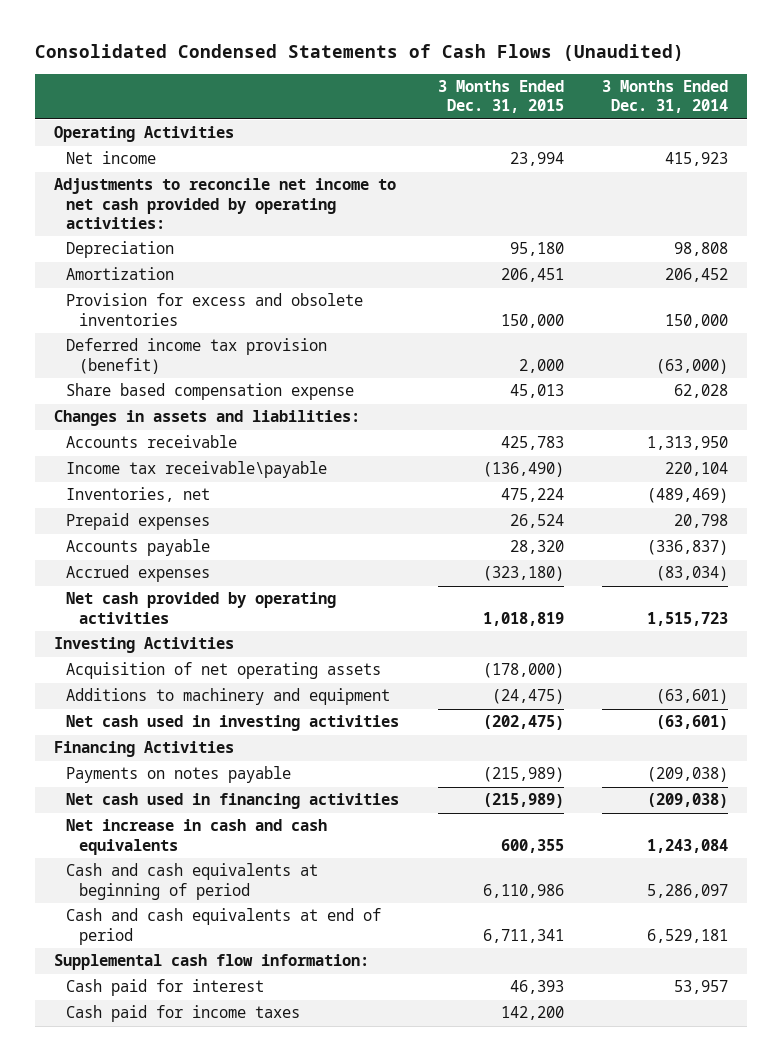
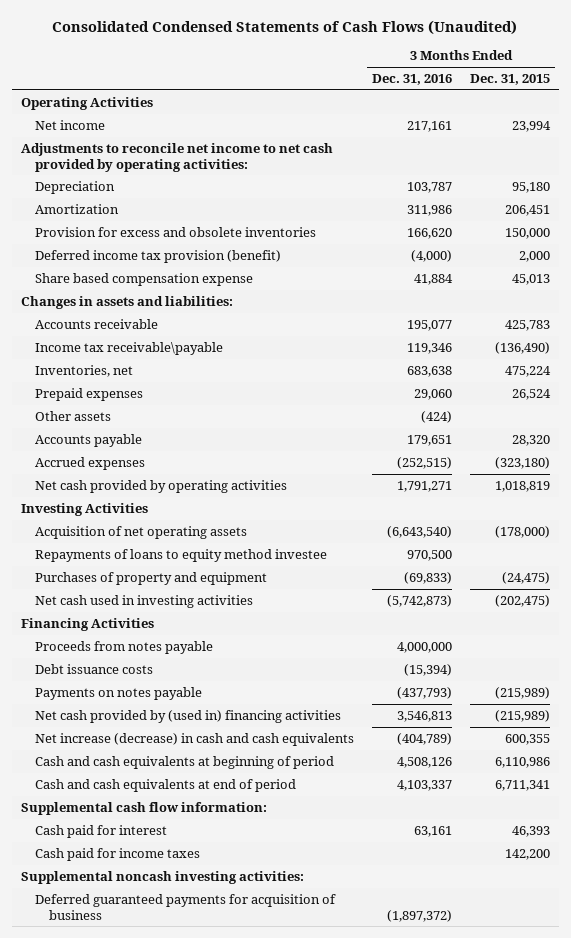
[601,79,728,114] 3 Months Ended Dec. 31, 2014 -> none
none -> [371,74,452,86] Dec. 31, 2016
none -> [34,410,111,421] Other assets
none -> [34,548,327,562] Repayments of loans to equity method investee
[66,688,391,706] Additions to machinery and equipment -> [34,571,267,585] Purchases of property and equipment
none -> [34,640,213,654] Proceeds from notes payable
none -> [34,663,153,674] Debt issuance costs
[66,793,400,810] Net cash used in financing activities -> [34,709,341,723] Net cash provided by (used in) financing activities
[66,819,328,855] Net increase in cash and cash equivalents -> [34,732,354,746] Net increase (decrease) in cash and cash equivalents
none -> [20,870,304,884] Supplemental noncash investing activities:
none -> [34,893,336,920] Deferred guaranteed payments for acquisition of business

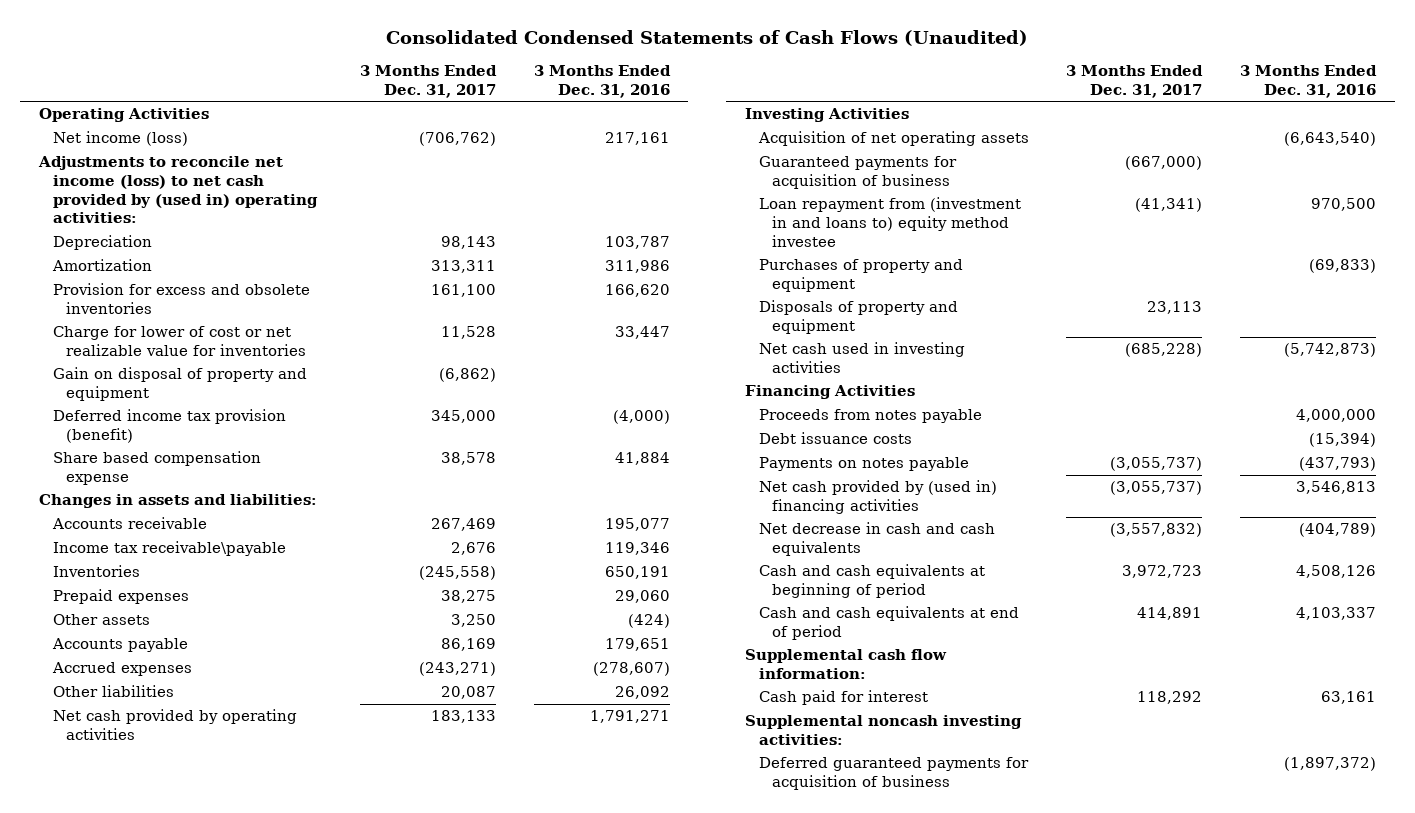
[469,74,550,86] Dec. 31, 2015 -> none
none -> [360,65,498,98] 3 Months Ended Dec. 31, 2017
[34,119,105,130] Net income -> [52,131,188,147] Net income (loss)
[20,142,333,172] Adjustments to reconcile net income to net cash provided by operating activities: -> [38,156,318,224] Adjustments to reconcile net income (loss) to net cash provided by (used in) operating activities:
none -> [52,326,307,357] Charge for lower of cost or net realizable value for inventories
none -> [52,367,307,402] Gain on disposal of property and equipment
[34,364,133,377] Inventories, net -> [52,565,140,578] Inventories
[406,365,452,377] 683,638 -> [604,566,670,580] 650,191
[396,456,452,469] (252,515) -> [592,662,670,677] (278,607)
none -> [52,685,174,698] Other liabilities
none -> [758,156,957,190] Guaranteed payments for acquisition of business
[34,548,327,562] Repayments of loans to equity method investee -> [758,197,1021,247] Loan repayment from (investment in and loans to) equity method investee
none -> [758,300,958,335] Disposals of property and equipment
[34,732,354,746] Net increase (decrease) in cash and cash equivalents -> [758,522,995,557] Net decrease in cash and cash equivalents
[34,847,200,861] Cash paid for income taxes -> none

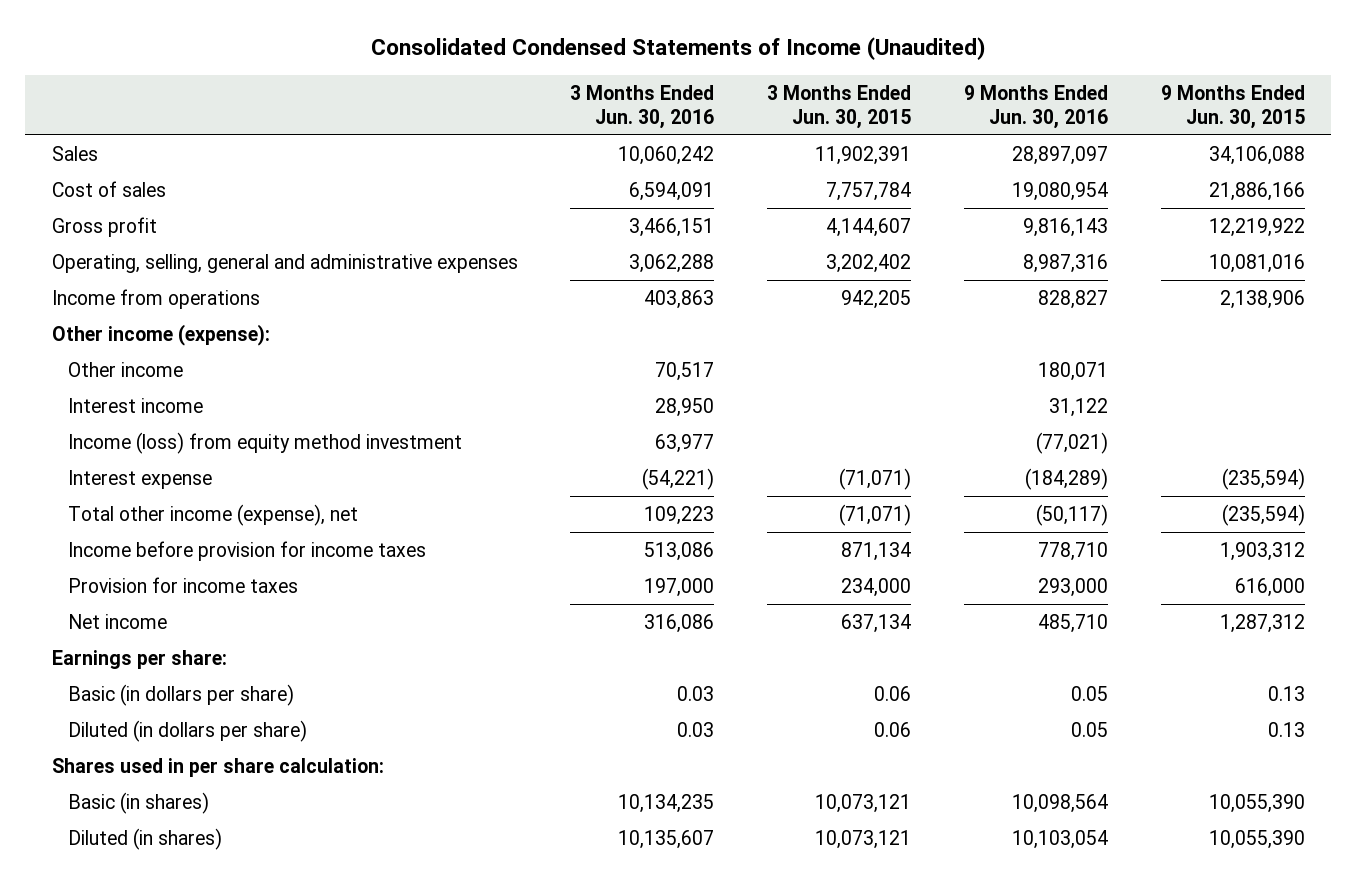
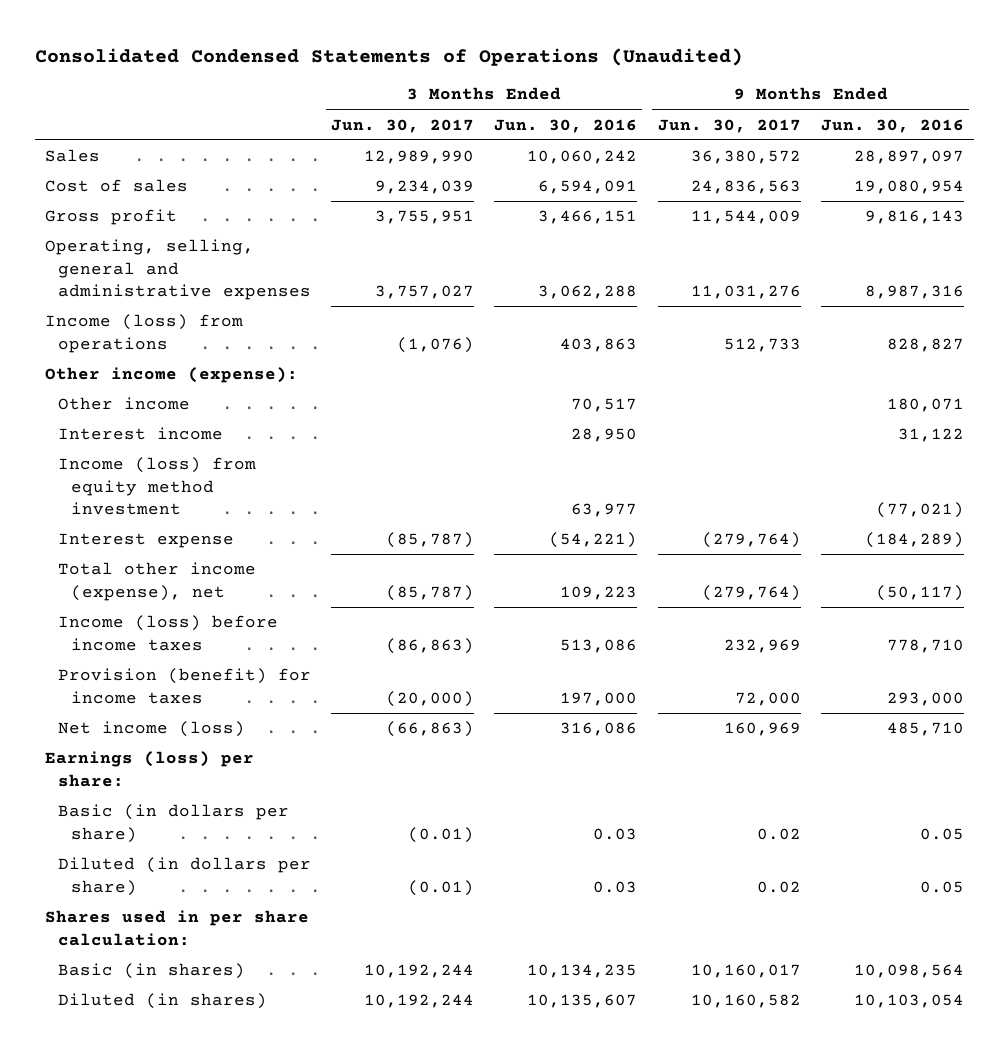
[371,37,986,61] Consolidated Condensed Statements of Income (Unaudited) -> [34,47,743,66] Consolidated Condensed Statements of Operations (Unaudited)
[767,84,912,129] 3 Months Ended Jun. 30, 2015 -> none
[1160,84,1305,129] 9 Months Ended Jun. 30, 2015 -> none
none -> [331,118,475,133] Jun. 30, 2017
none -> [657,118,801,133] Jun. 30, 2017
[51,288,260,309] Income from operations -> [44,314,243,353] Income (loss) from operations
[67,540,426,561] Income before provision for income taxes -> [57,615,278,651] Income (loss) before income taxes
[67,576,298,593] Provision for income taxes -> [57,668,311,704] Provision (benefit) for income taxes
[67,613,167,629] Net income -> [57,721,245,738] Net income (loss)
[51,649,227,669] Earnings per share: -> [44,751,254,787] Earnings (loss) per share:

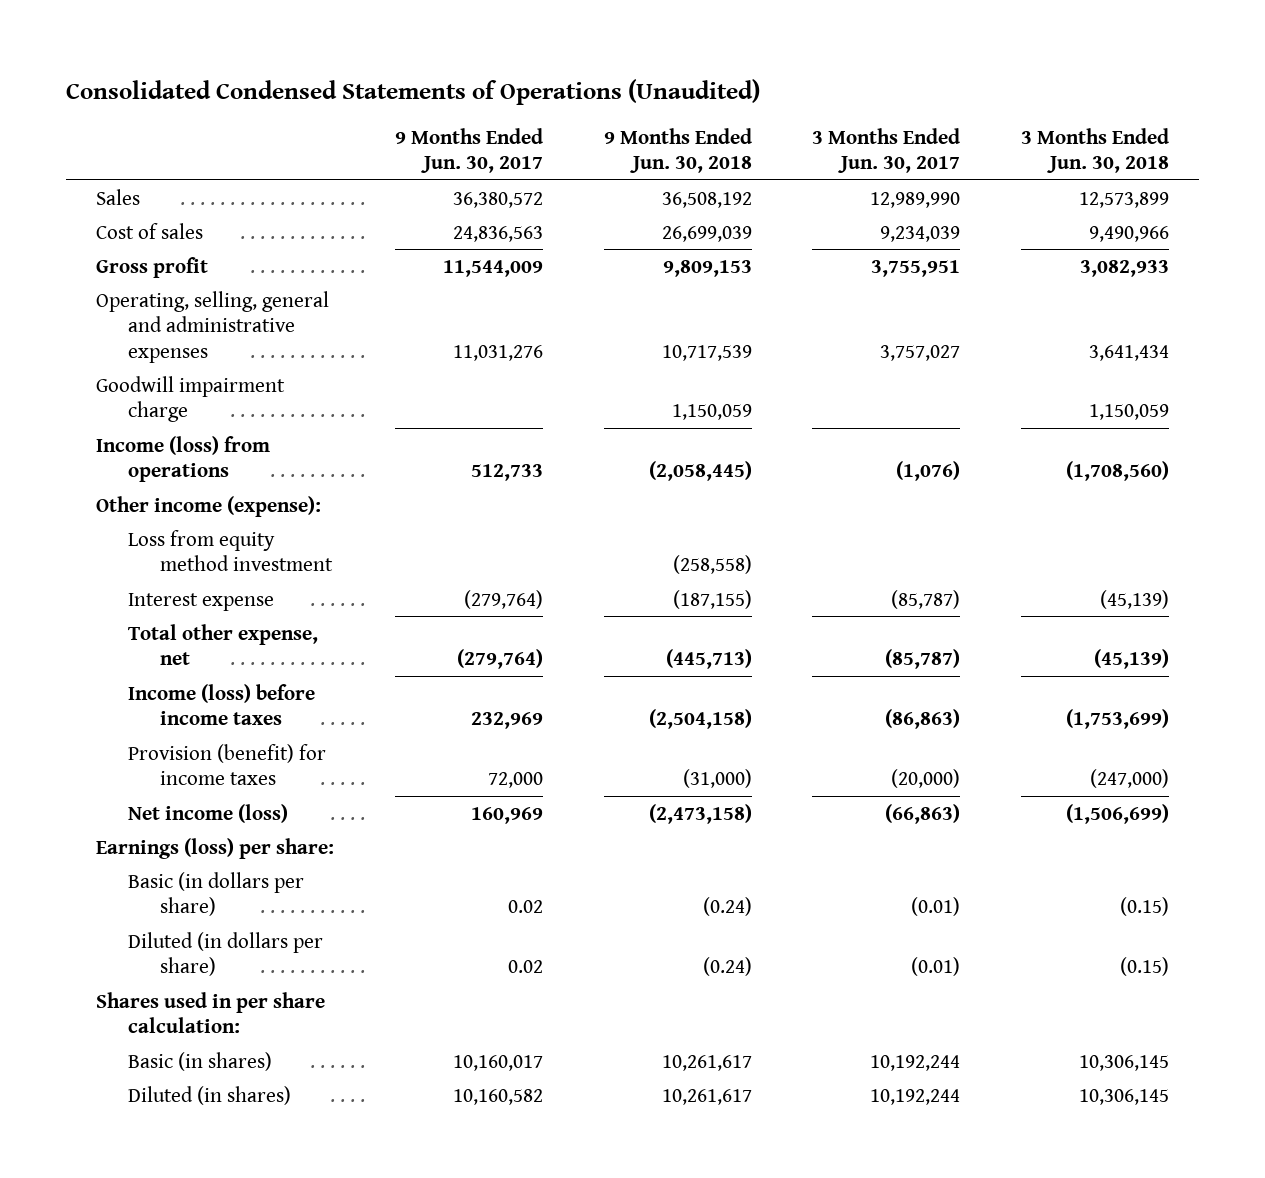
[494,118,638,133] Jun. 30, 2016 -> none
[820,118,964,133] Jun. 30, 2016 -> none
none -> [603,127,752,174] 9 Months Ended Jun. 30, 2018
none -> [1020,127,1169,174] 3 Months Ended Jun. 30, 2018
none -> [96,375,286,423] Goodwill impairment charge
[57,397,190,411] Other income -> none
[57,427,223,441] Interest income -> none
[57,457,256,515] Income (loss) from equity method investment -> [127,529,333,572] Loss from equity method investment
[57,562,256,601] Total other income (expense), net -> [127,623,318,666] Total other expense, net

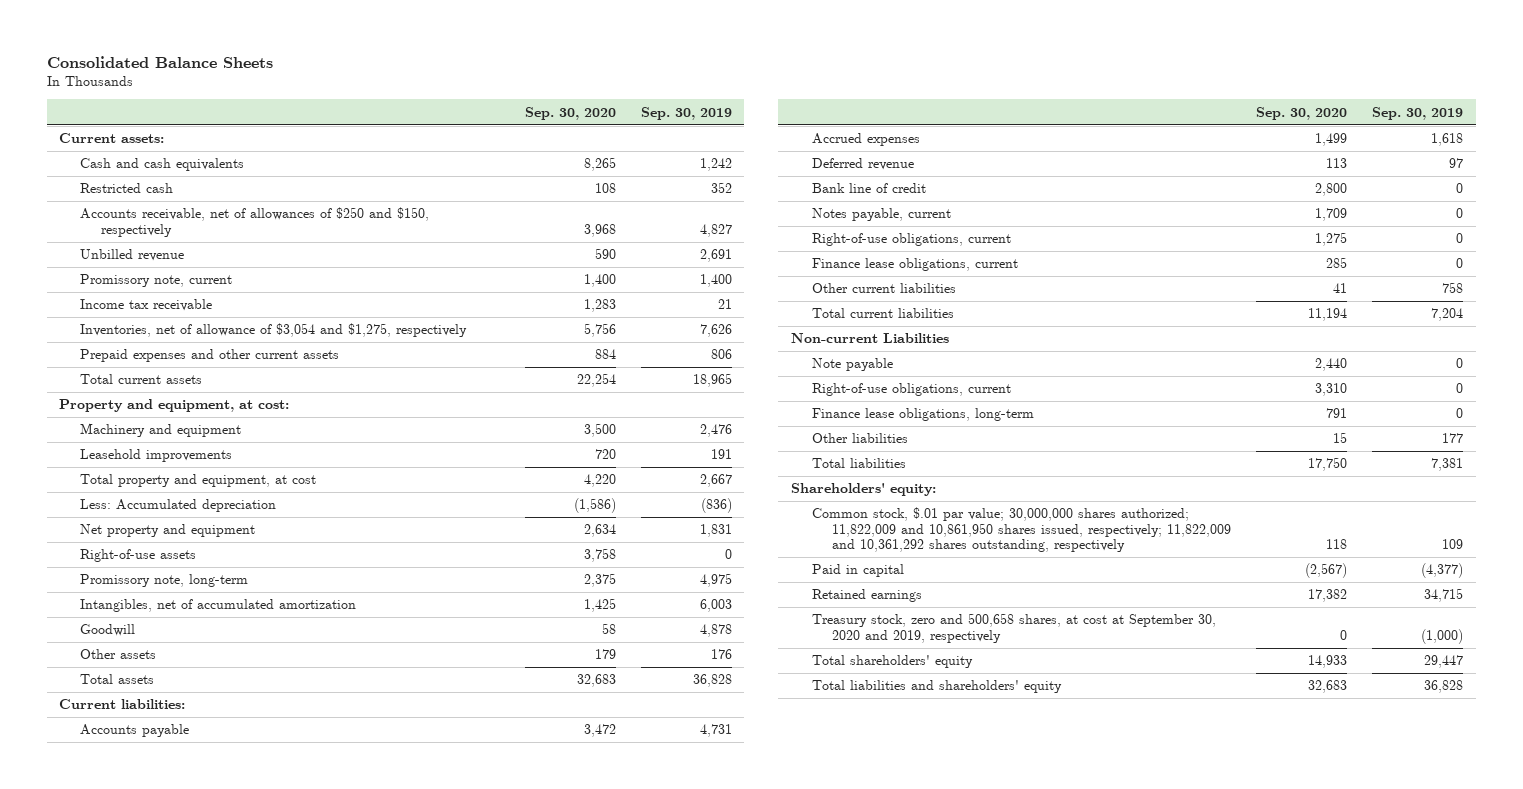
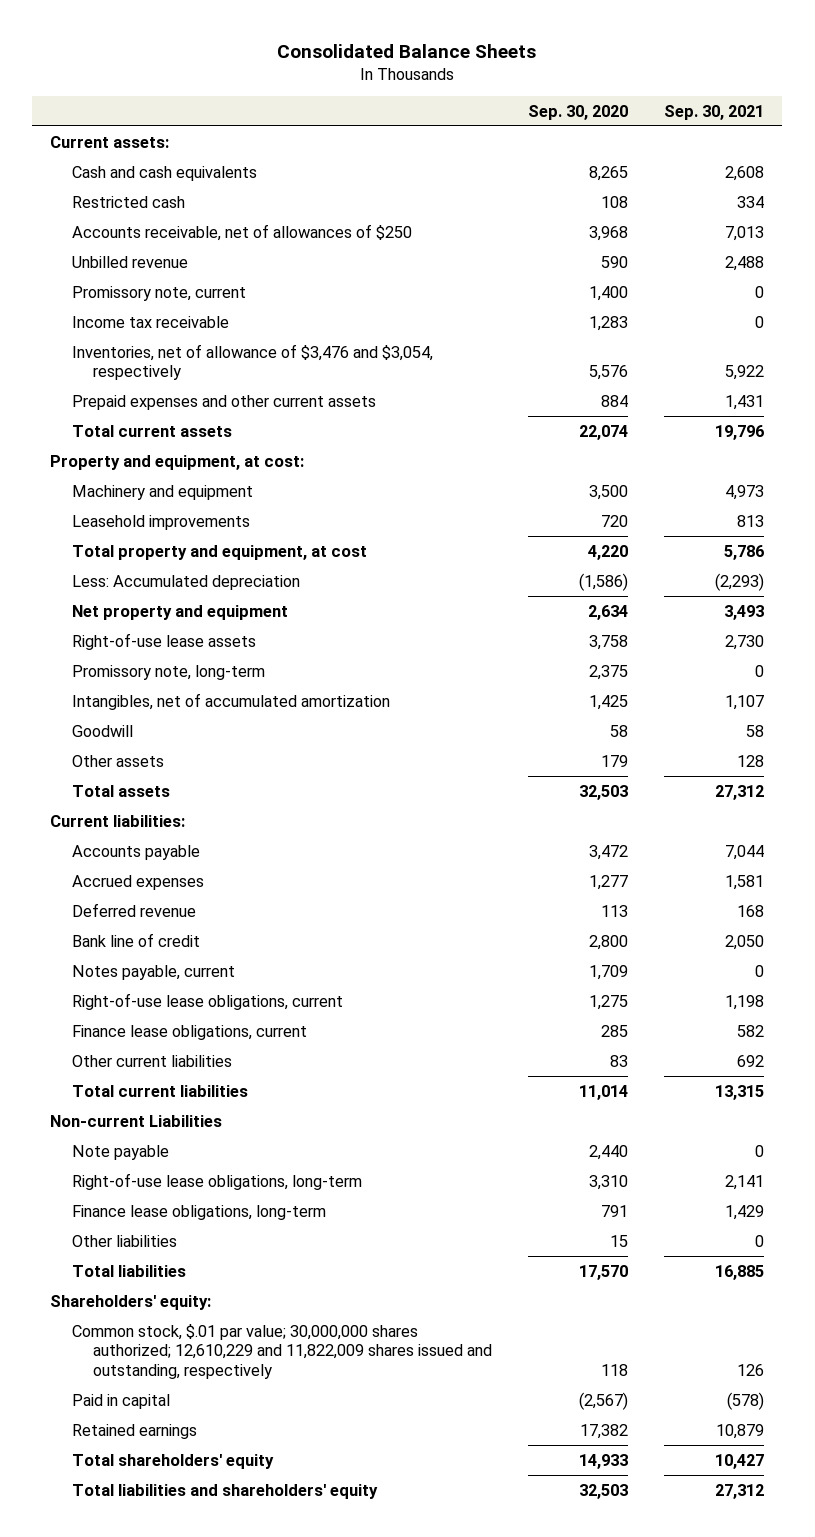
[640,106,732,120] Sep. 30, 2019 -> none
none -> [664,104,765,120] Sep. 30, 2021
[80,207,430,237] Accounts receivable, net of allowances of $250 and $150, respectively -> [71,223,412,241] Accounts receivable, net of allowances of $250
[80,323,468,338] Inventories, net of allowance of $3,054 and $1,275, respectively -> [71,343,433,381] Inventories, net of allowance of $3,476 and $3,054, respectively
[583,323,616,338] 5,756 -> [588,365,628,381] 5,576
[576,373,616,388] 22,254 -> [578,424,628,440] 22,074
[80,549,197,563] Right-of-use assets -> [71,632,256,650] Right-of-use lease assets
[576,674,616,688] 32,683 -> [578,784,628,800] 32,503
[1315,133,1348,147] 1,499 -> [588,874,628,890] 1,277
[811,233,1011,247] Right-of-use obligations, current -> [71,992,343,1010] Right-of-use lease obligations, current
[1333,283,1348,294] 41 -> [609,1054,628,1067] 83
[1308,308,1348,322] 11,194 -> [578,1084,628,1100] 11,014
[811,383,1011,397] Right-of-use obligations, current -> [71,1172,362,1190] Right-of-use lease obligations, long-term
[1308,457,1348,472] 17,750 -> [578,1264,628,1280] 17,570
[811,507,1232,553] Common stock, $.01 par value; 30,000,000 shares authorized; 11,822,009 and 10,861,950 shares issued, respectively; 11,822,009 and 10,361,292 shares outstanding, respectively -> [71,1323,492,1379] Common stock, $.01 par value; 30,000,000 shares authorized; 12,610,229 and 11,822,009 shares issued and outstanding, respectively
[811,613,1216,643] Treasury stock, zero and 500,658 shares, at cost at September 30, 2020 and 2019, respectively -> none
[1308,680,1348,694] 32,683 -> [578,1483,628,1499] 32,503

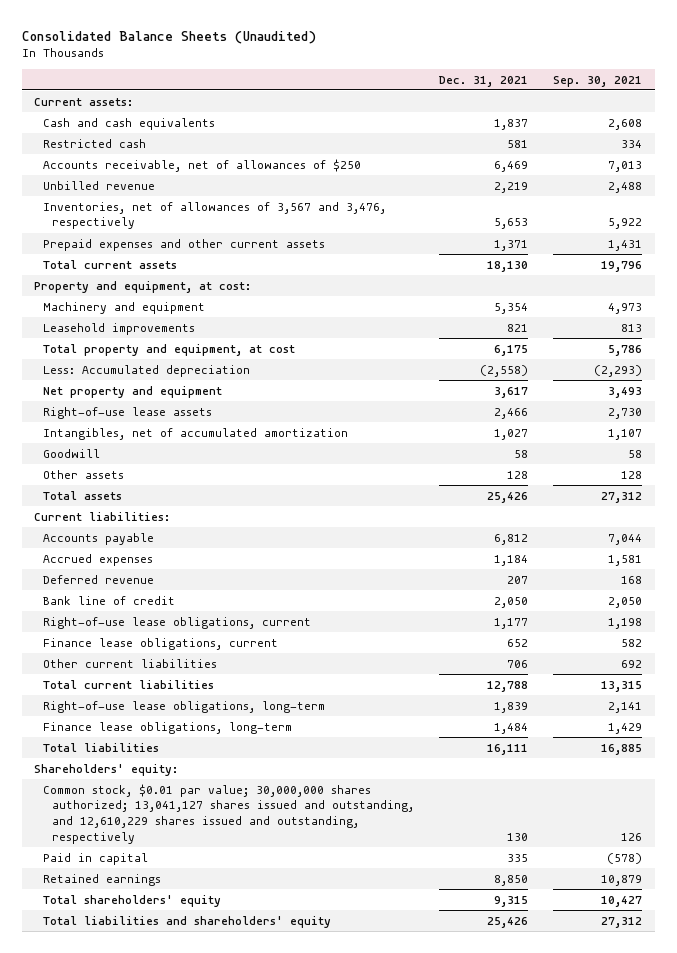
[277,43,537,58] Consolidated Balance Sheets -> [21,30,316,44] Consolidated Balance Sheets (Unaudited)
[527,104,628,120] Sep. 30, 2020 -> none
none -> [439,75,529,87] Dec. 31, 2021
[71,285,246,301] Promissory note, current -> none
[71,315,229,328] Income tax receivable -> none
[71,343,433,381] Inventories, net of allowance of $3,476 and $3,054, respectively -> [43,201,387,230] Inventories, net of allowances of 3,567 and 3,476, respectively
[71,664,265,680] Promissory note, long-term -> none
[71,964,235,980] Notes payable, current -> none
[50,1114,223,1127] Non-current Liabilities -> none
[71,1144,169,1160] Note payable -> none
[71,1234,177,1247] Other liabilities -> none
[71,1323,492,1379] Common stock, $.01 par value; 30,000,000 shares authorized; 12,610,229 and 11,822,009 shares issued and outstanding, respectively -> [43,783,415,844] Common stock, $0.01 par value; 30,000,000 shares authorized; 13,041,127 shares issued and outstanding, and 12,610,229 shares issued and outstanding, respectively

